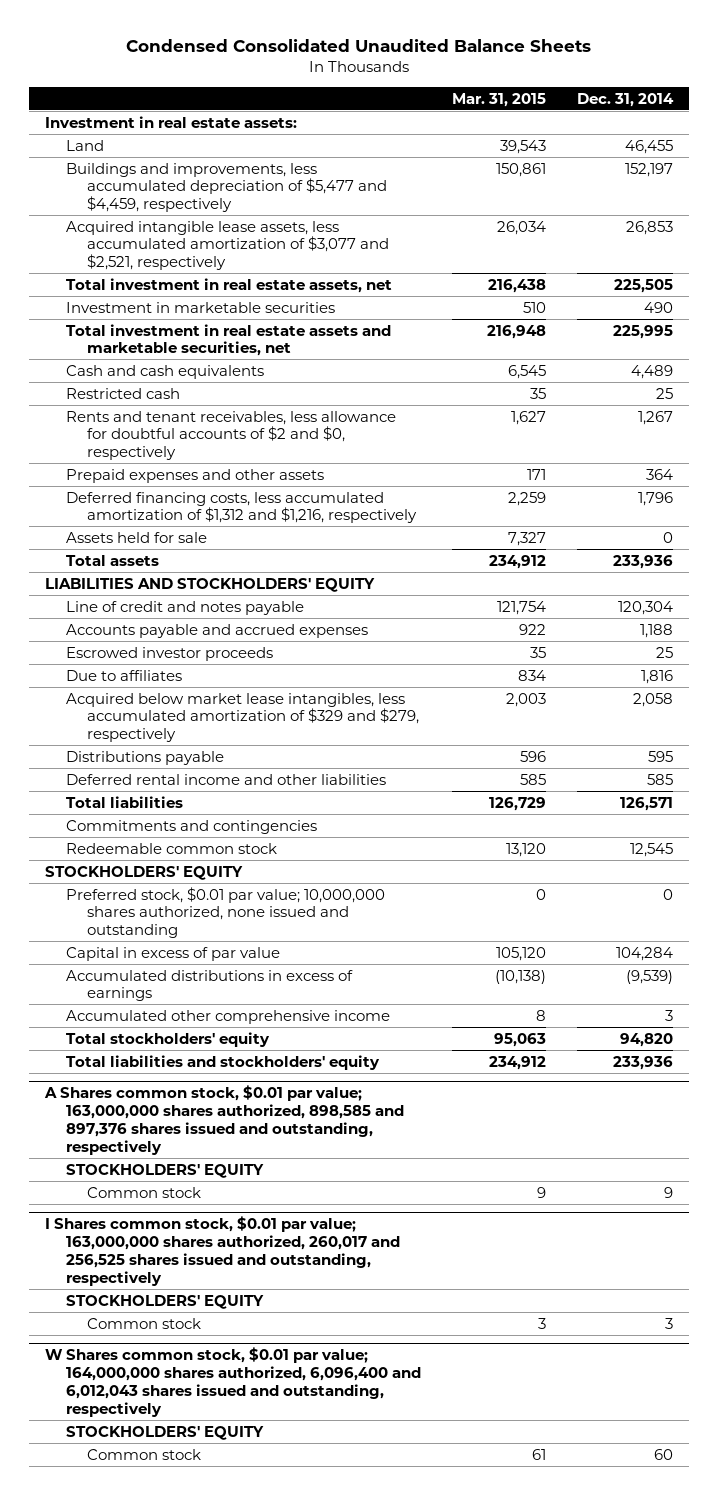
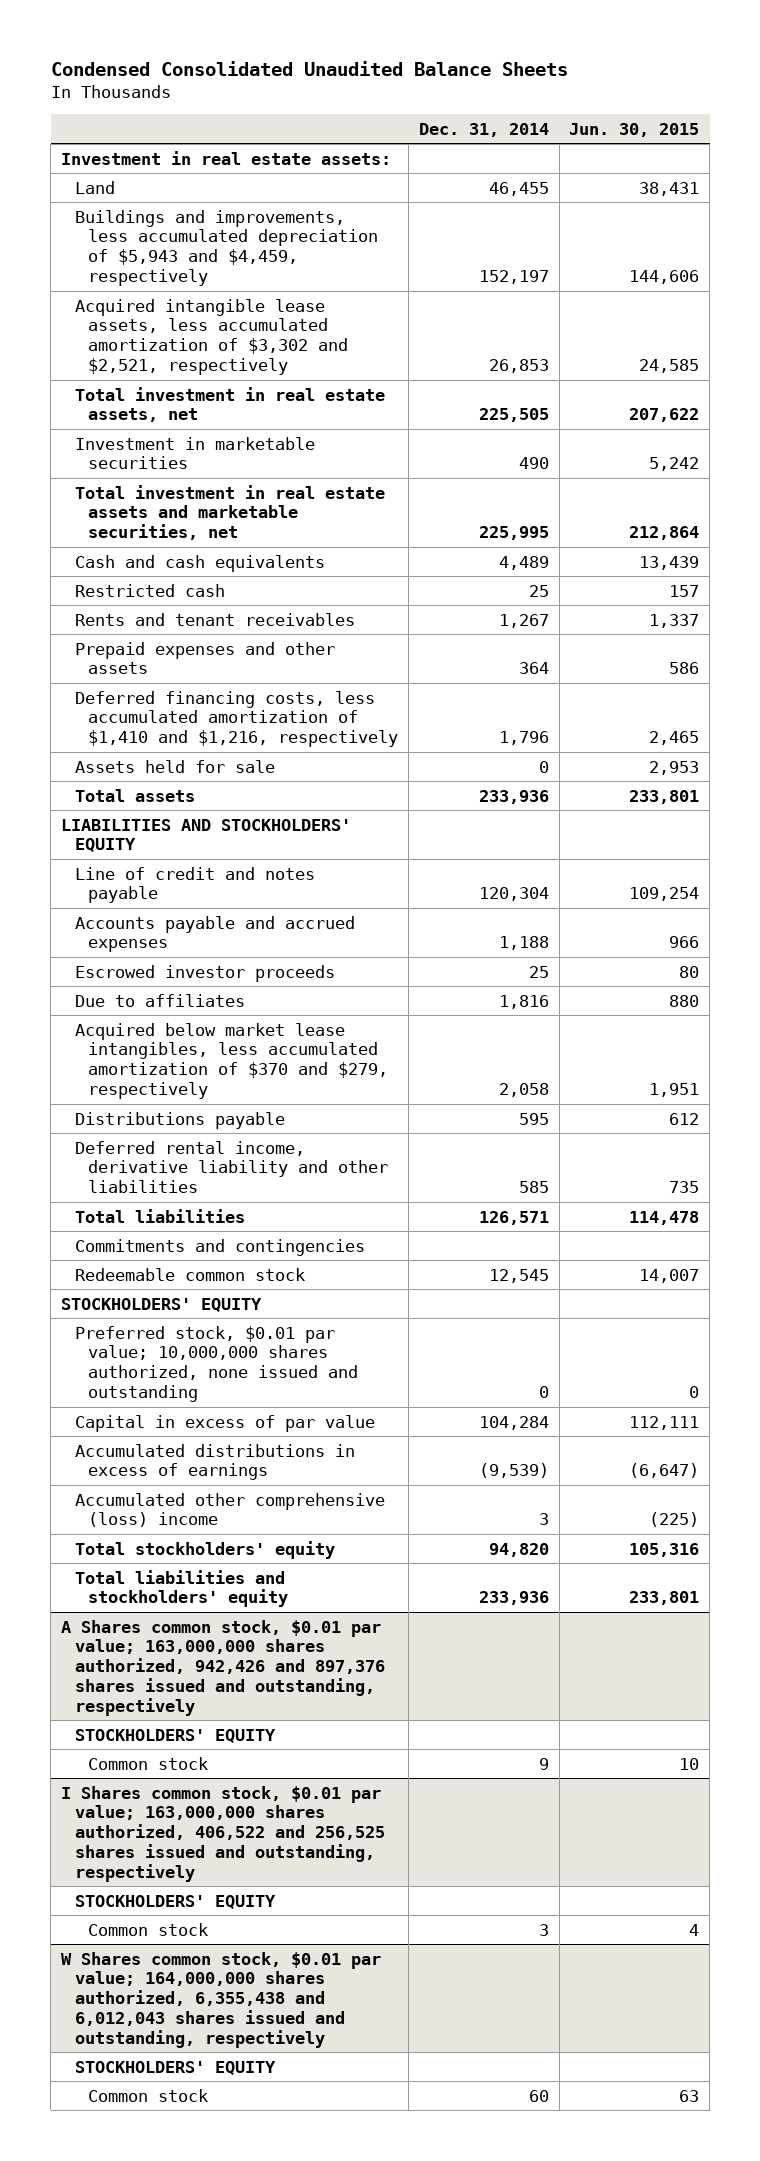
[452,92,547,107] Mar. 31, 2015 -> none
none -> [569,122,700,137] Jun. 30, 2015
[65,162,387,213] Buildings and improvements, less accumulated depreciation of $5,477 and $4,459, respectively -> [74,209,379,287] Buildings and improvements, less accumulated depreciation of $5,943 and $4,459, respectively
[65,220,389,271] Acquired intangible lease assets, less accumulated amortization of $3,077 and $2,521, respectively -> [74,298,349,376] Acquired intangible lease assets, less accumulated amortization of $3,302 and $2,521, respectively
[65,410,396,461] Rents and tenant receivables, less allowance for doubtful accounts of $2 and $0, respectively -> [74,612,355,626] Rents and tenant receivables
[65,491,417,524] Deferred financing costs, less accumulated amortization of $1,312 and $1,216, respectively -> [74,690,399,748] Deferred financing costs, less accumulated amortization of $1,410 and $1,216, respectively
[65,692,419,743] Acquired below market lease intangibles, less accumulated amortization of $329 and $279, respectively -> [74,1022,389,1100] Acquired below market lease intangibles, less accumulated amortization of $370 and $279, respectively
[65,773,386,785] Deferred rental income and other liabilities -> [74,1140,389,1194] Deferred rental income, derivative liability and other liabilities
[65,1009,390,1024] Accumulated other comprehensive income -> [74,1492,385,1528] Accumulated other comprehensive (loss) income
[43,1085,404,1155] A Shares common stock, $0.01 par value; 163,000,000 shares authorized, 898,585 and 897,376 shares issued and outstanding, respectively -> [61,1619,385,1716] A Shares common stock, $0.01 par value; 163,000,000 shares authorized, 942,426 and 897,376 shares issued and outstanding, respectively
[44,1216,400,1286] I Shares common stock, $0.01 par value; 163,000,000 shares authorized, 260,017 and 256,525 shares issued and outstanding, respectively -> [61,1785,385,1882] I Shares common stock, $0.01 par value; 163,000,000 shares authorized, 406,522 and 256,525 shares issued and outstanding, respectively
[44,1347,421,1417] W Shares common stock, $0.01 par value; 164,000,000 shares authorized, 6,096,400 and 6,012,043 shares issued and outstanding, respectively -> [61,1951,382,2048] W Shares common stock, $0.01 par value; 164,000,000 shares authorized, 6,355,438 and 6,012,043 shares issued and outstanding, respectively

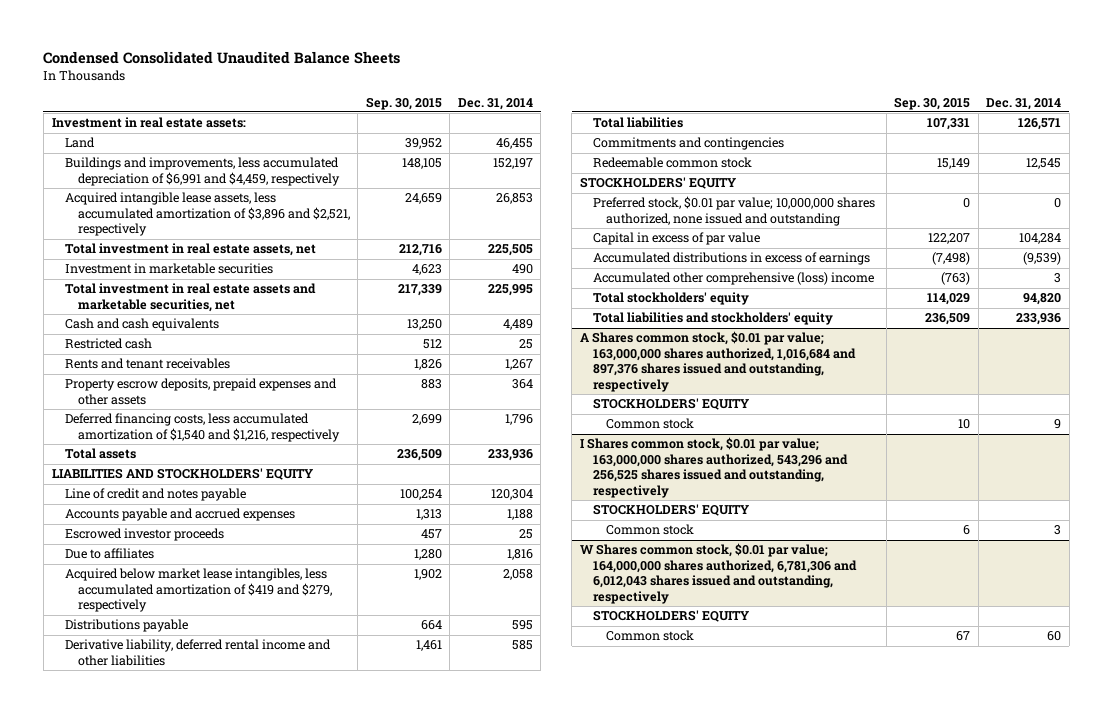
[569,122,700,137] Jun. 30, 2015 -> none
none -> [365,96,442,110] Sep. 30, 2015
[74,209,379,287] Buildings and improvements, less accumulated depreciation of $5,943 and $4,459, respectively -> [64,157,340,186] Buildings and improvements, less accumulated depreciation of $6,991 and $4,459, respectively
[74,298,349,376] Acquired intangible lease assets, less accumulated amortization of $3,302 and $2,521, respectively -> [64,192,350,237] Acquired intangible lease assets, less accumulated amortization of $3,896 and $2,521, respectively
[74,759,275,773] Assets held for sale -> none
[74,641,335,675] Prepaid expenses and other assets -> [64,378,337,405] Property escrow deposits, prepaid expenses and other assets
[74,690,399,748] Deferred financing costs, less accumulated amortization of $1,410 and $1,216, respectively -> [64,413,340,442] Deferred financing costs, less accumulated amortization of $1,540 and $1,216, respectively
[74,1022,389,1100] Acquired below market lease intangibles, less accumulated amortization of $370 and $279, respectively -> [64,568,332,613] Acquired below market lease intangibles, less accumulated amortization of $419 and $279, respectively
[74,1140,389,1194] Deferred rental income, derivative liability and other liabilities -> [64,639,331,666] Derivative liability, deferred rental income and other liabilities
[61,1619,385,1716] A Shares common stock, $0.01 par value; 163,000,000 shares authorized, 942,426 and 897,376 shares issued and outstanding, respectively -> [579,331,857,392] A Shares common stock, $0.01 par value; 163,000,000 shares authorized, 1,016,684 and 897,376 shares issued and outstanding, respectively
[61,1785,385,1882] I Shares common stock, $0.01 par value; 163,000,000 shares authorized, 406,522 and 256,525 shares issued and outstanding, respectively -> [579,437,849,498] I Shares common stock, $0.01 par value; 163,000,000 shares authorized, 543,296 and 256,525 shares issued and outstanding, respectively
[61,1951,382,2048] W Shares common stock, $0.01 par value; 164,000,000 shares authorized, 6,355,438 and 6,012,043 shares issued and outstanding, respectively -> [579,543,858,604] W Shares common stock, $0.01 par value; 164,000,000 shares authorized, 6,781,306 and 6,012,043 shares issued and outstanding, respectively

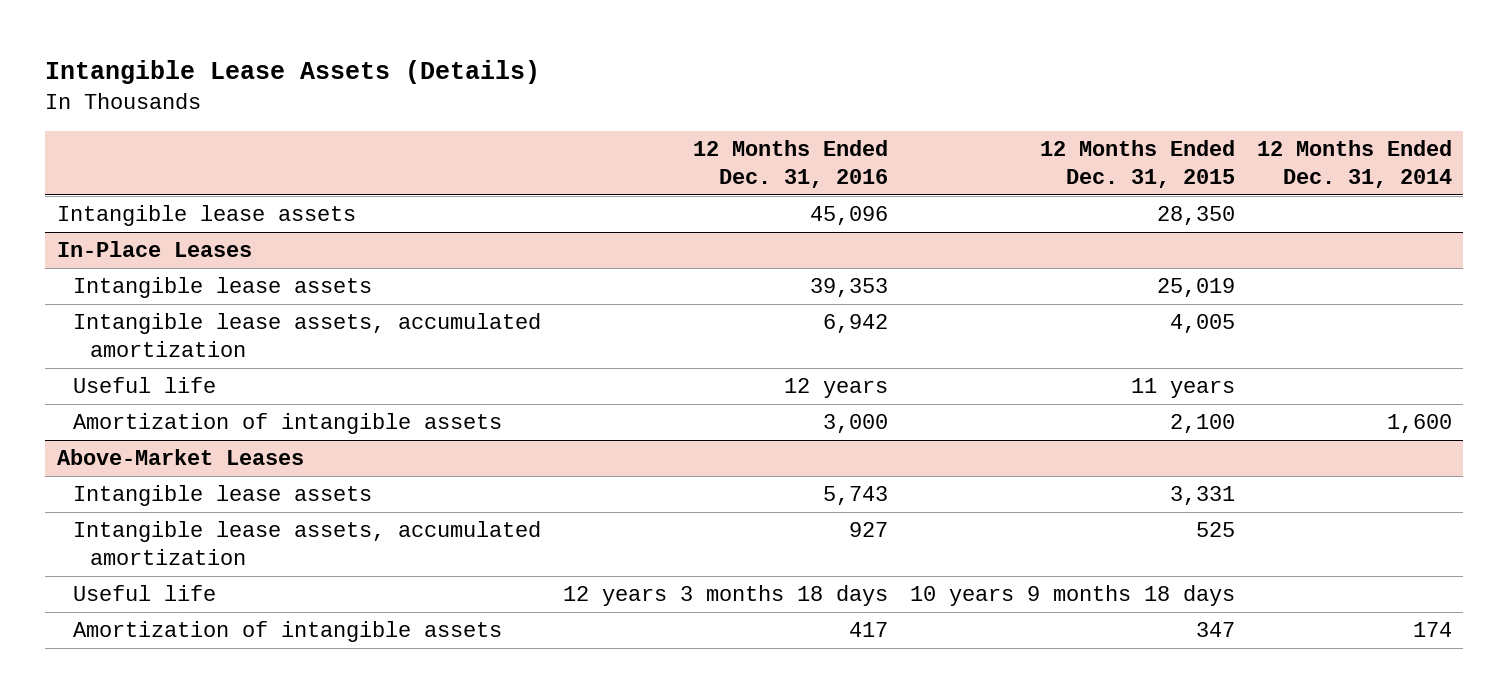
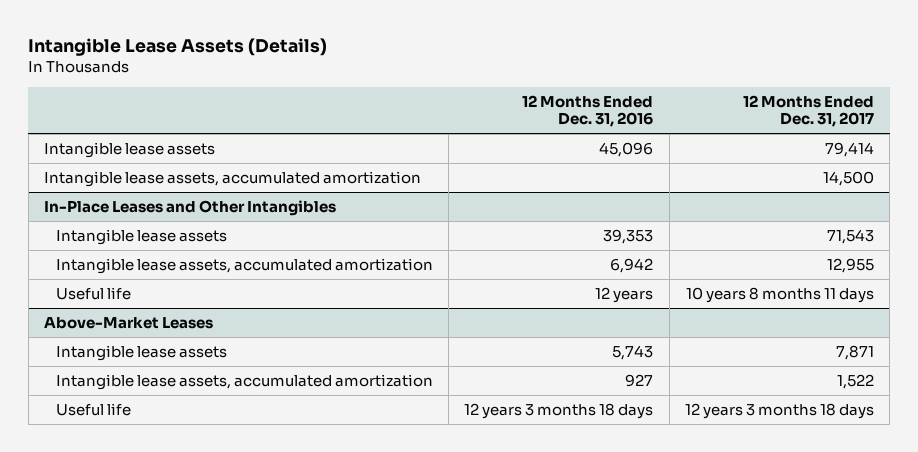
[1040,140,1236,188] 12 Months Ended Dec. 31, 2015 -> none
[1257,140,1453,188] 12 Months Ended Dec. 31, 2014 -> none
none -> [742,94,874,128] 12 Months Ended Dec. 31, 2017
none -> [44,170,422,187] Intangible lease assets, accumulated amortization
[56,241,252,258] In-Place Leases -> [44,199,337,216] In-Place Leases and Other Intangibles
[73,413,503,435] Amortization of intangible assets -> none
[73,621,503,643] Amortization of intangible assets -> none

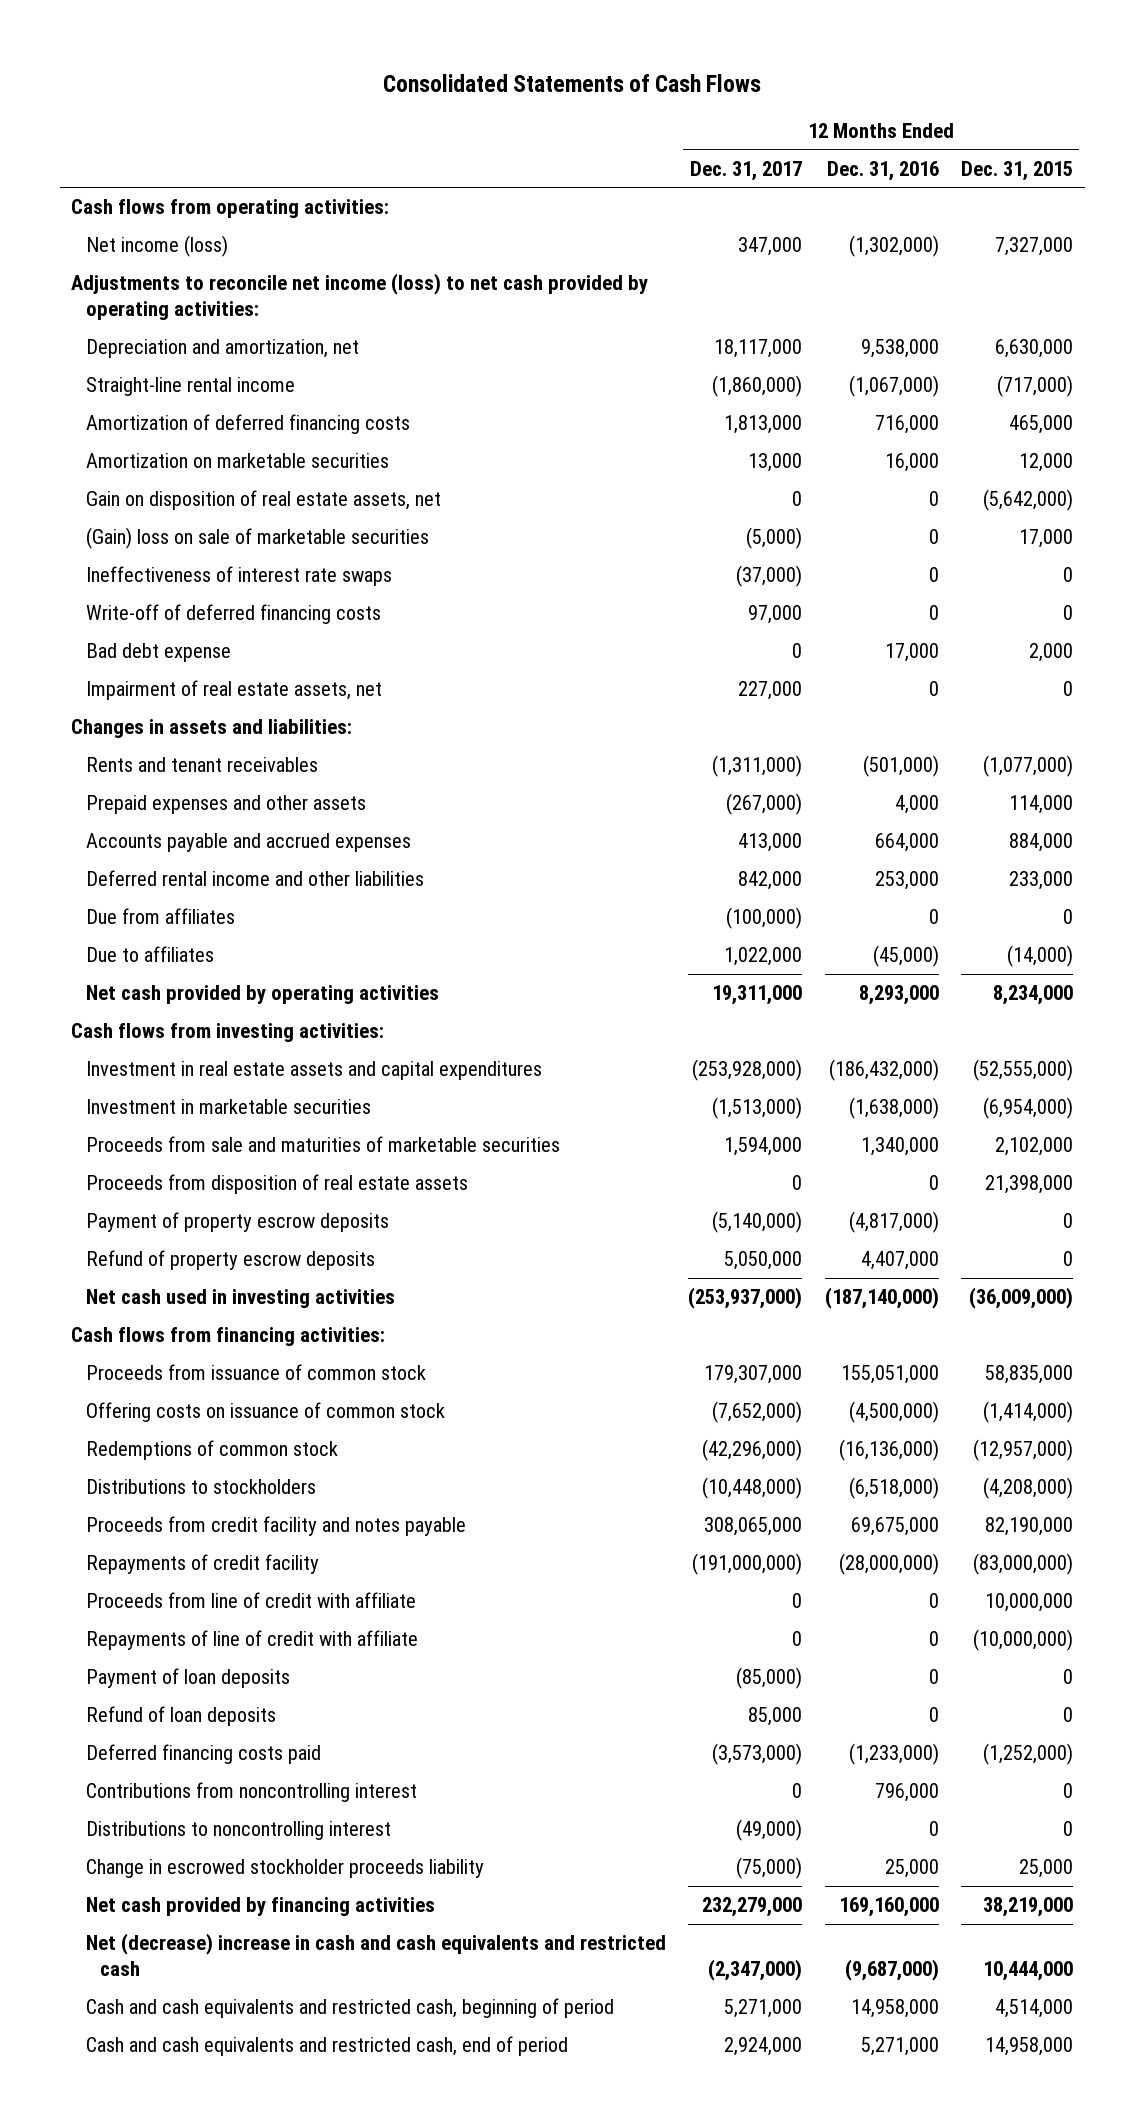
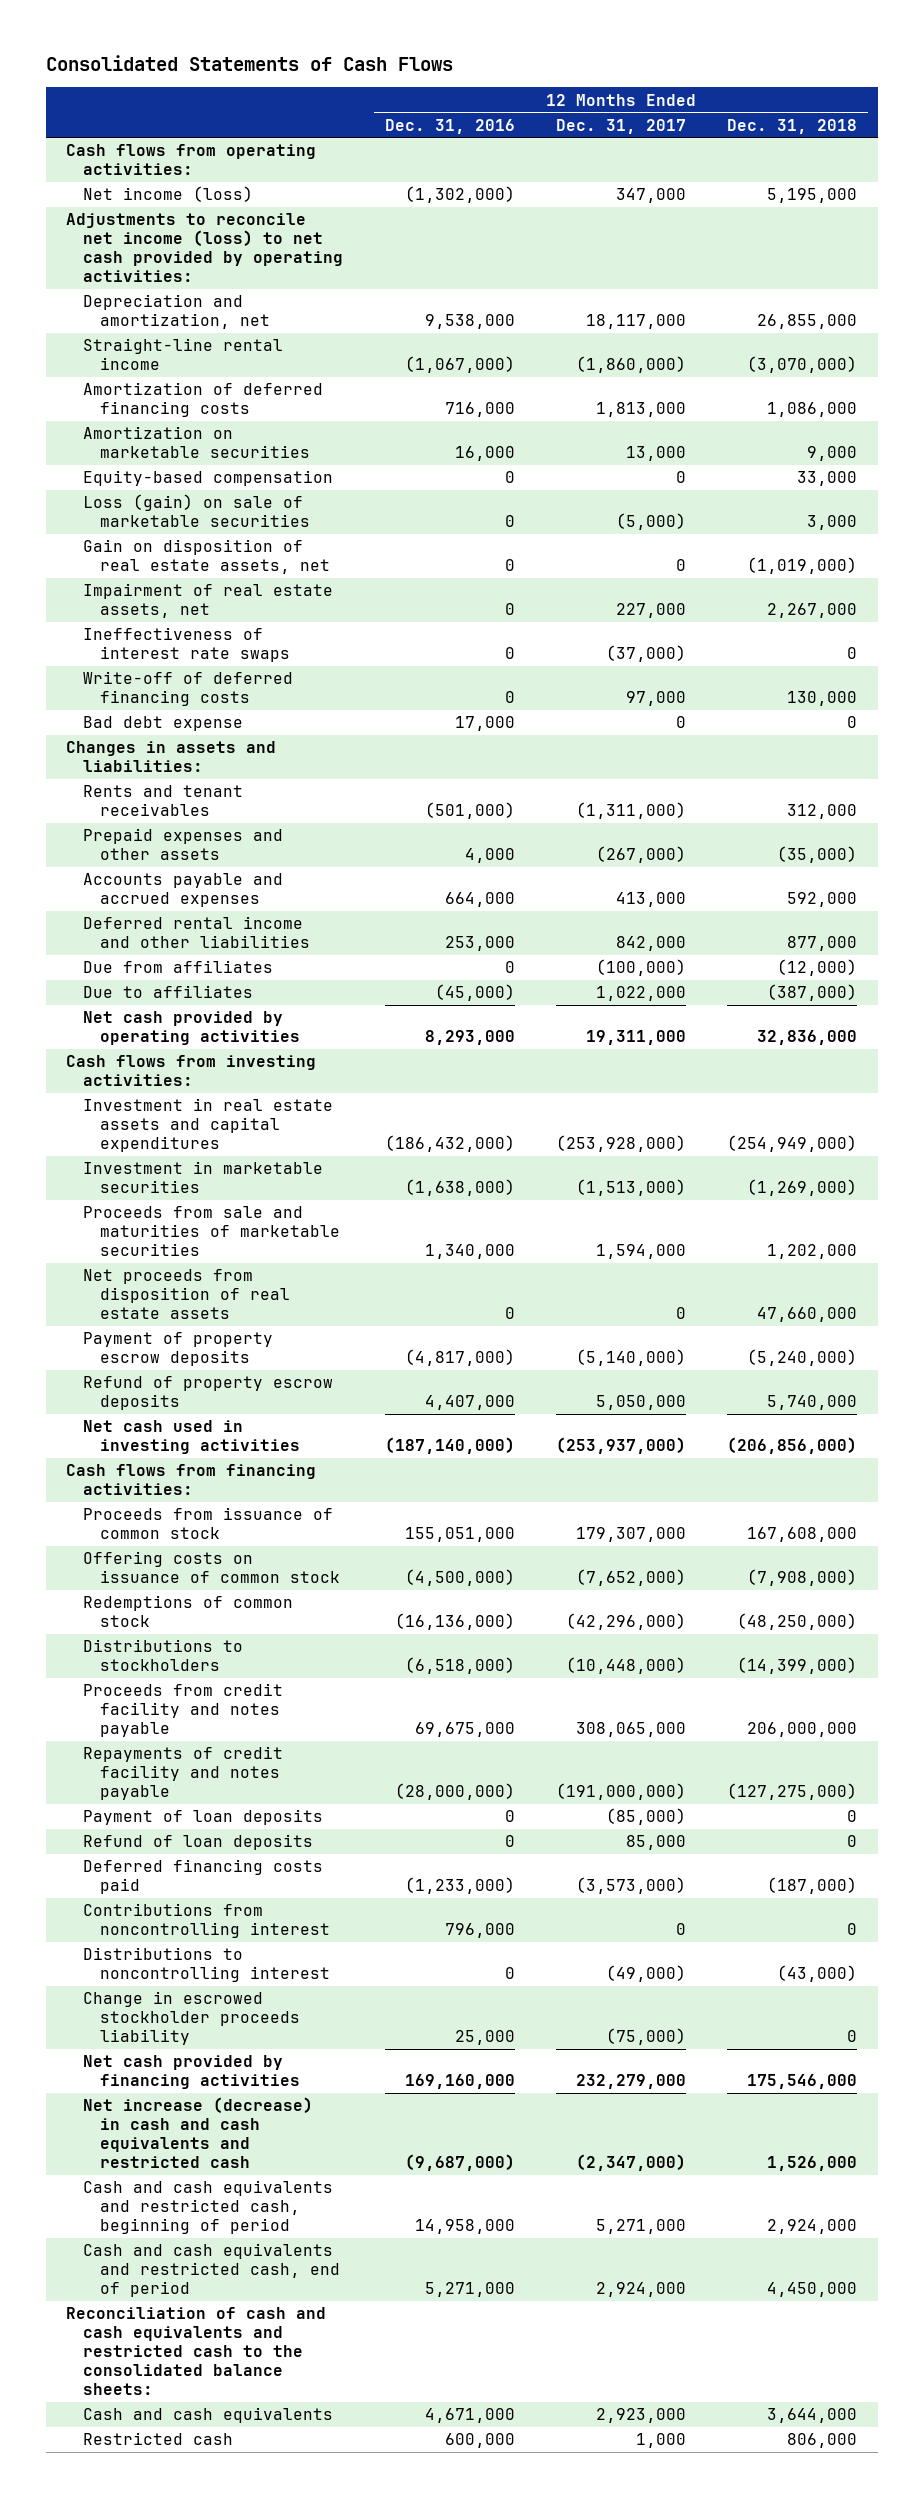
[961,160,1074,181] Dec. 31, 2015 -> none
none -> [727,118,858,134] Dec. 31, 2018
none -> [83,470,334,487] Equity-based compensation
none -> [83,494,311,528] Loss (gain) on sale of marketable securities
[85,527,429,550] (Gain) loss on sale of marketable securities -> none
[85,680,382,701] Impairment of real estate assets, net -> [83,583,334,619] Impairment of real estate assets, net
[85,1174,468,1195] Proceeds from disposition of real estate assets -> [83,1269,291,1320] Net proceeds from disposition of real estate assets
[85,1592,416,1609] Proceeds from line of credit with affiliate -> none
[85,1630,418,1651] Repayments of line of credit with affiliate -> none
[85,1554,319,1575] Repayments of credit facility -> [83,1746,284,1801] Repayments of credit facility and notes payable
[85,1933,666,1977] Net (decrease) increase in cash and cash equivalents and restricted cash -> [83,2097,314,2169] Net increase (decrease) in cash and cash equivalents and restricted cash
none -> [66,2307,327,2396] Reconciliation of cash and cash equivalents and restricted cash to the consolidated balance sheets:
none -> [83,2407,334,2424] Cash and cash equivalents
none -> [83,2432,234,2446] Restricted cash

